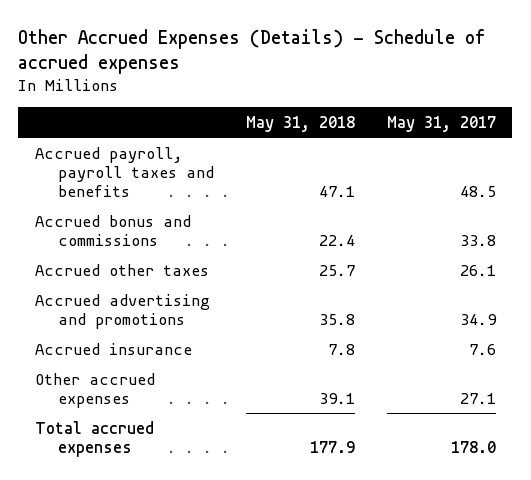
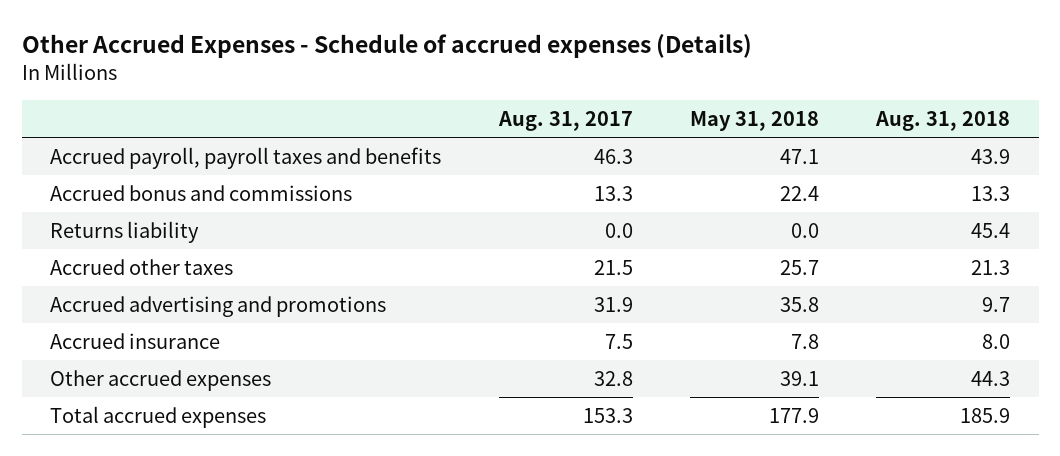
[18,28,487,75] Other Accrued Expenses (Details) - Schedule of accrued expenses -> [21,33,752,58] Other Accrued Expenses - Schedule of accrued expenses (Details)
[387,115,497,132] May 31, 2017 -> none
none -> [497,110,633,131] Aug. 31, 2017
none -> [875,110,1011,131] Aug. 31, 2018
none -> [50,221,200,244] Returns liability

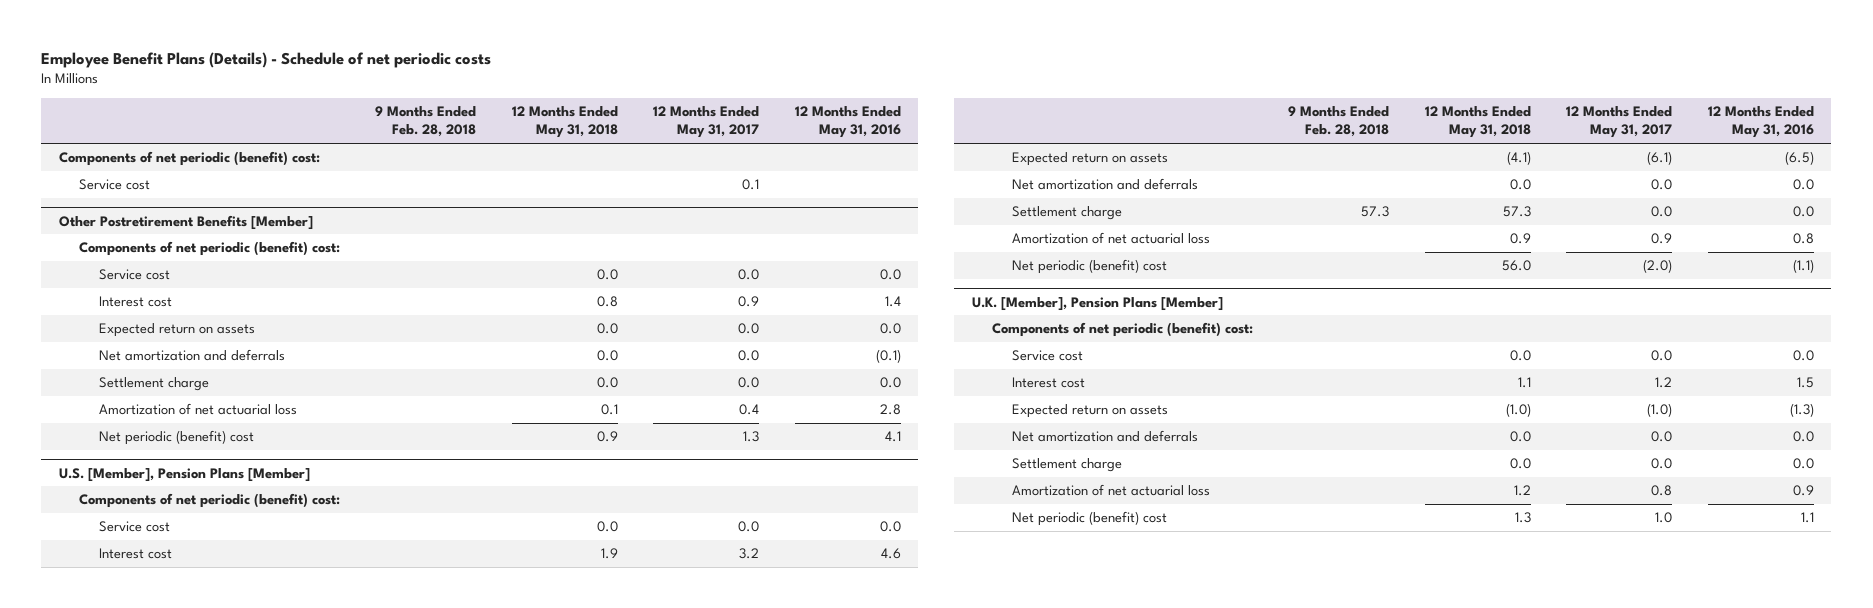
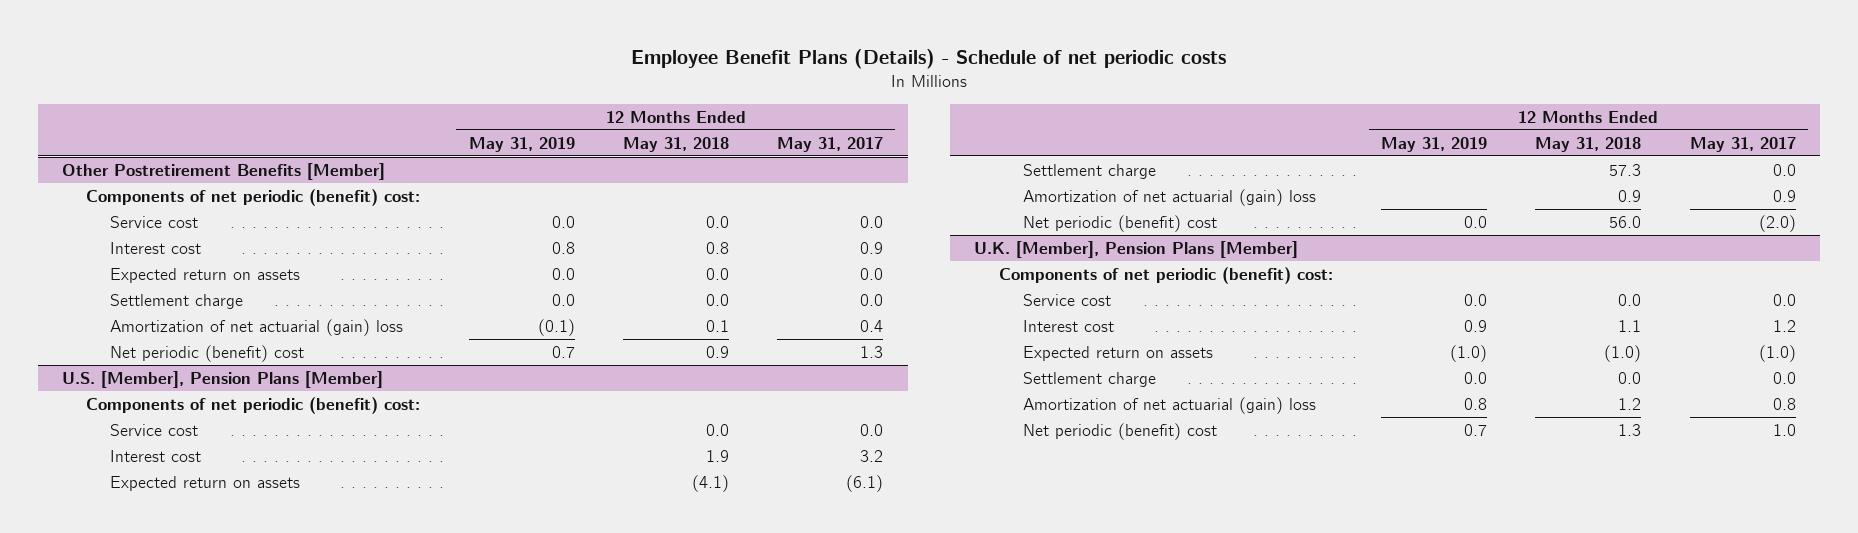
[375,106,477,138] 9 Months Ended Feb. 28, 2018 -> none
[794,106,901,139] 12 Months Ended May 31, 2016 -> none
none -> [468,136,575,152] May 31, 2019
[59,151,321,167] Components of net periodic (benefit) cost: -> none
[78,179,150,191] Service cost -> none
[98,349,285,362] Net amortization and deferrals -> none
[98,403,297,416] Amortization of net actuarial loss -> [110,318,404,336] Amortization of net actuarial (gain) loss
[1011,178,1198,191] Net amortization and deferrals -> none
[1011,232,1210,245] Amortization of net actuarial loss -> [1022,188,1316,206] Amortization of net actuarial (gain) loss
[1011,430,1198,443] Net amortization and deferrals -> none
[1011,484,1210,497] Amortization of net actuarial loss -> [1022,396,1316,414] Amortization of net actuarial (gain) loss

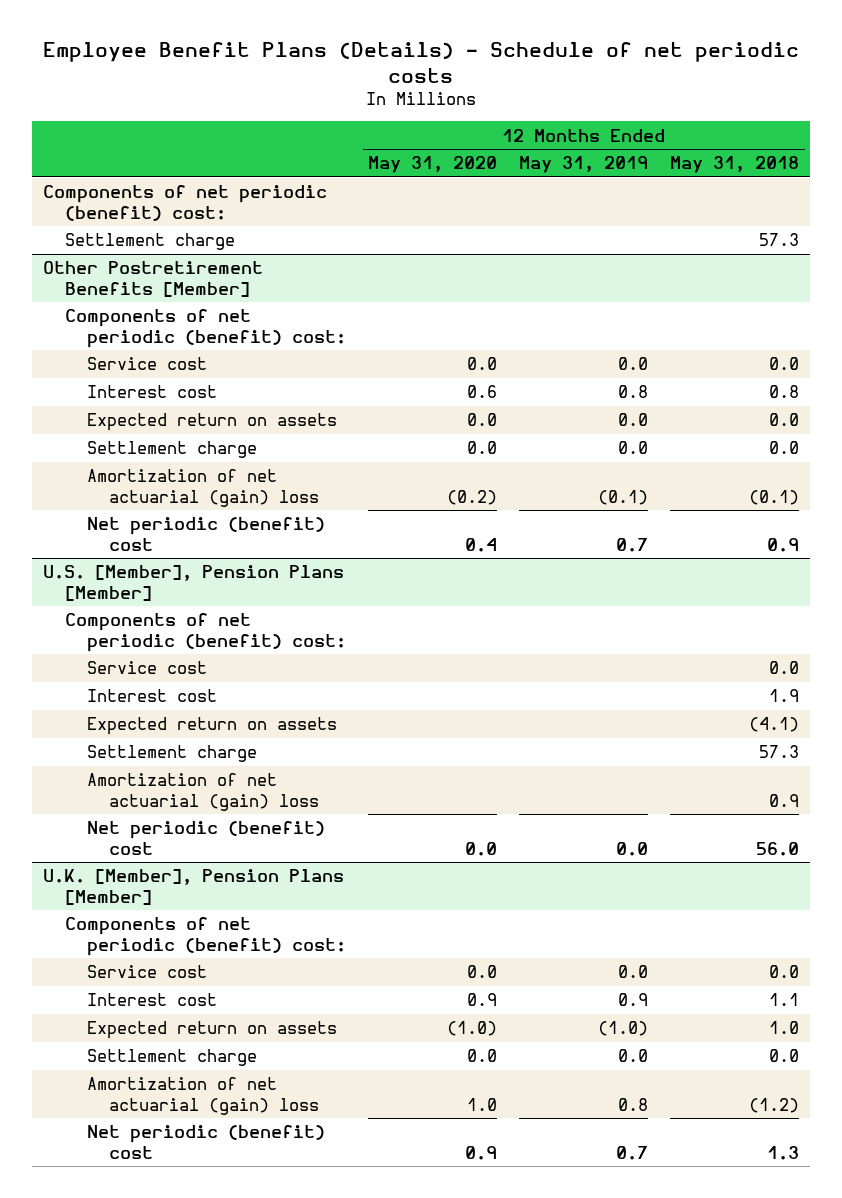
[777,136,884,152] May 31, 2017 -> none
none -> [368,156,498,174] May 31, 2020
none -> [42,185,327,221] Components of net periodic (benefit) cost:
none -> [64,233,235,251] Settlement charge
[705,319,729,332] 0.1 -> [749,489,800,505] (0.1)
[1604,344,1642,362] (1.0) -> [769,1021,800,1035] 1.0
[1618,397,1642,410] 1.2 -> [749,1097,800,1113] (1.2)

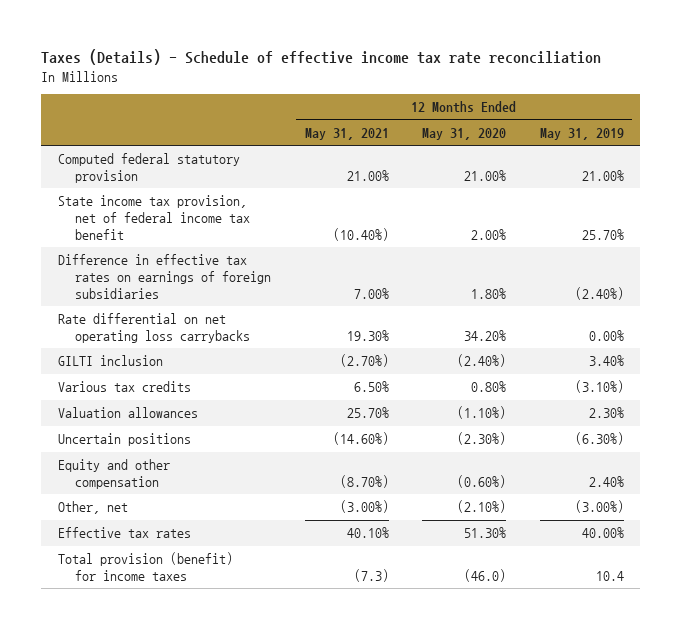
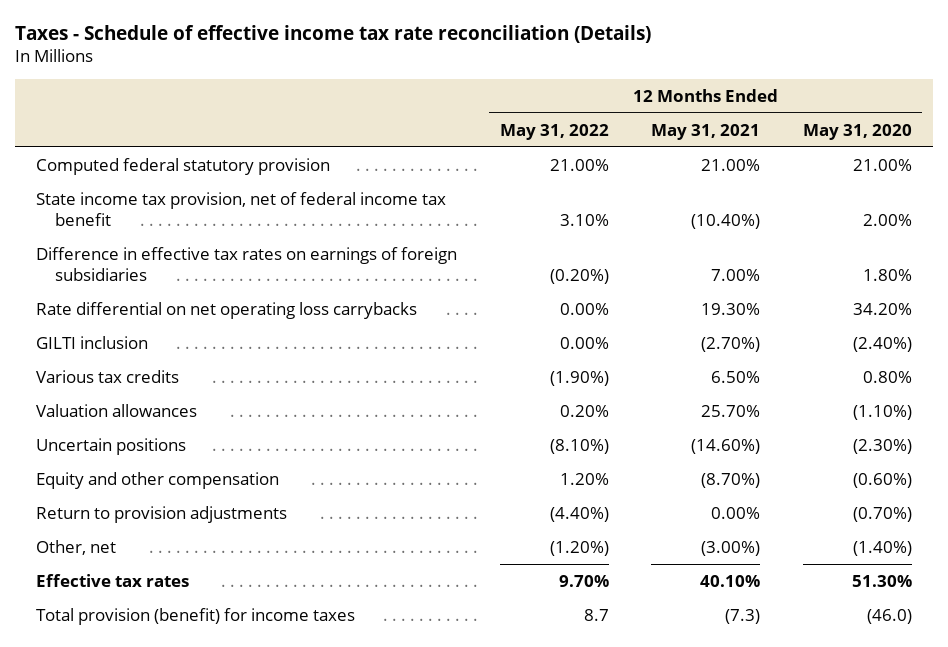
[40,49,601,66] Taxes (Details) - Schedule of effective income tax rate reconciliation -> [14,25,651,44] Taxes - Schedule of effective income tax rate reconciliation (Details)
[539,127,624,140] May 31, 2019 -> none
none -> [499,123,609,140] May 31, 2022
none -> [36,505,288,523] Return to provision adjustments
[457,500,507,514] (2.10%) -> [852,540,912,556] (1.40%)

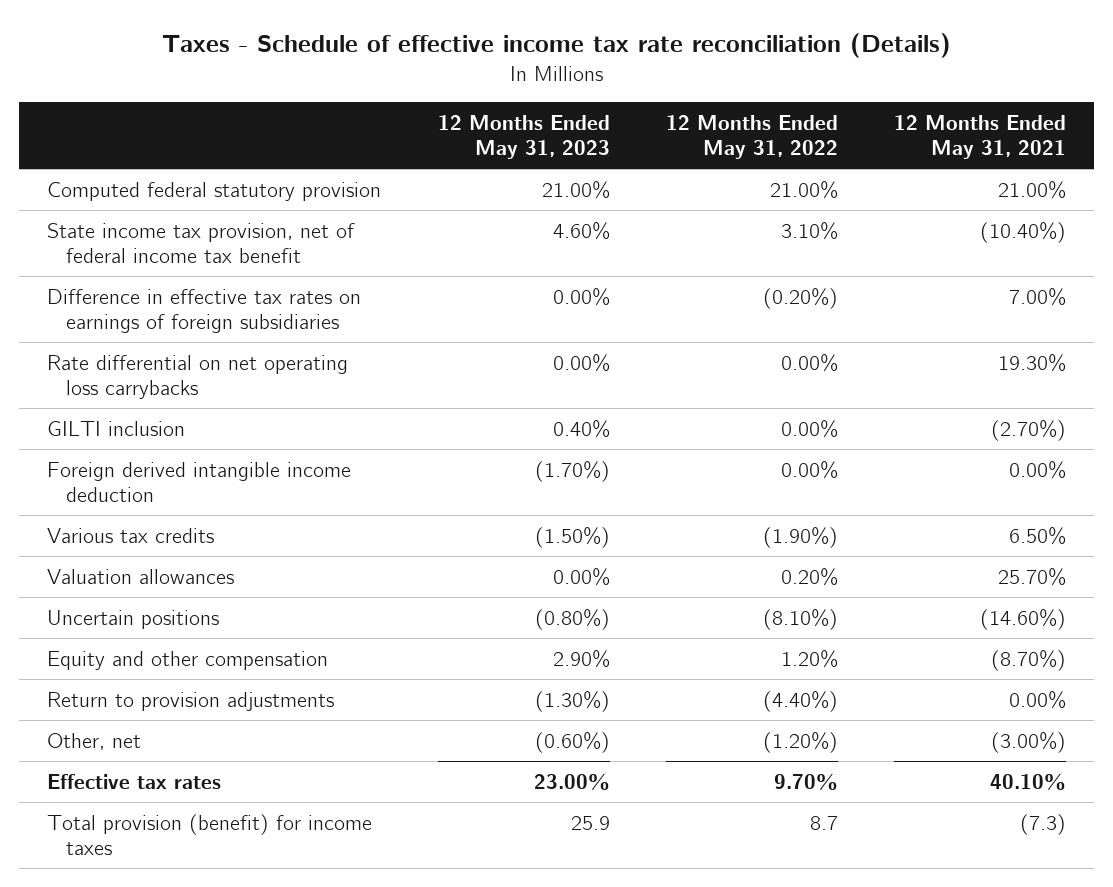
[802,123,912,140] May 31, 2020 -> none
none -> [437,114,610,159] 12 Months Ended May 31, 2023
none -> [47,461,352,503] Foreign derived intangible income deduction

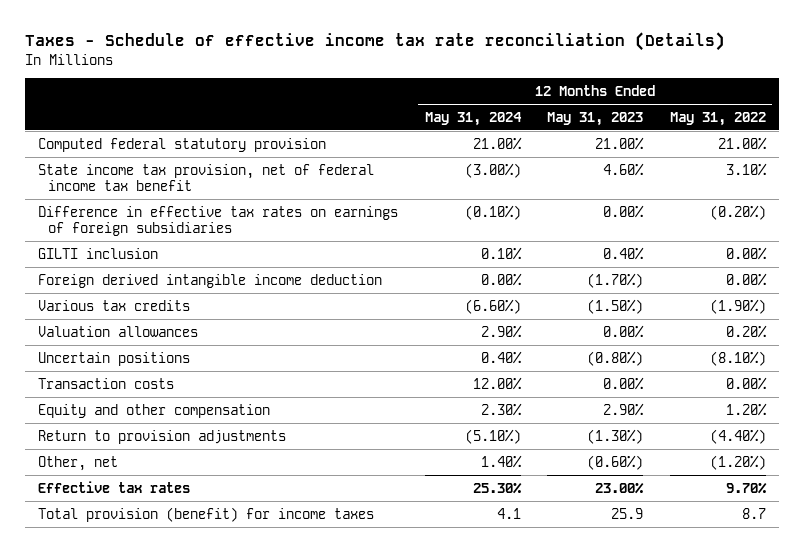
[894,114,1067,159] 12 Months Ended May 31, 2021 -> none
none -> [424,111,522,126] May 31, 2024
[47,354,349,400] Rate differential on net operating loss carrybacks -> none
none -> [38,377,175,389] Transaction costs

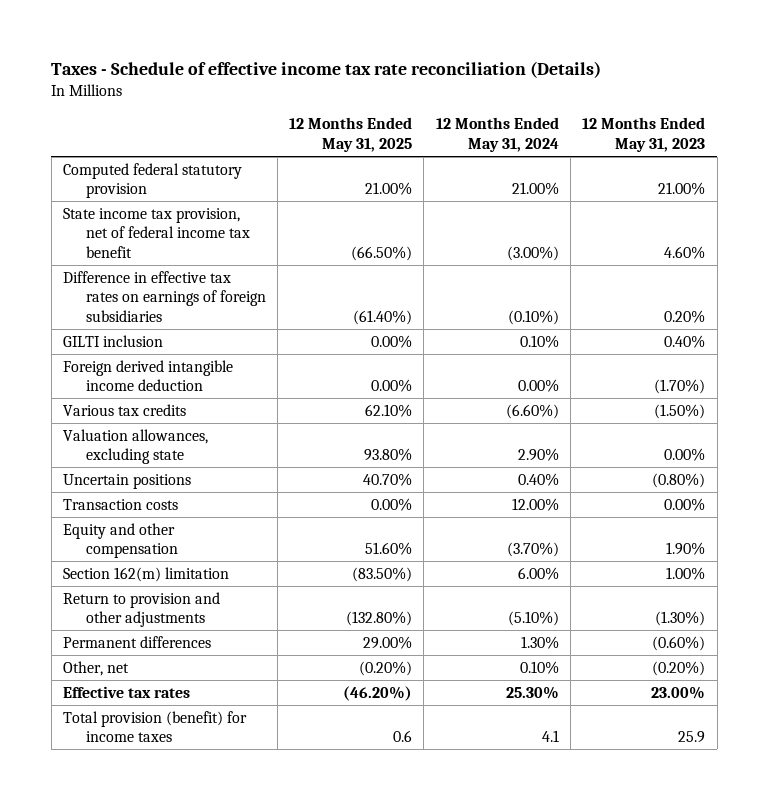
[669,111,766,126] May 31, 2022 -> none
none -> [289,117,413,152] 12 Months Ended May 31, 2025
[603,204,645,218] 0.00% -> [664,309,706,323] 0.20%
[38,325,199,337] Valuation allowances -> [62,428,208,465] Valuation allowances, excluding state
[480,402,522,416] 2.30% -> [506,542,559,558] (3.70%)
[603,402,645,416] 2.90% -> [666,542,706,556] 1.90%
none -> [62,566,229,582] Section 162(m) limitation
[38,429,287,444] Return to provision adjustments -> [62,591,220,628] Return to provision and other adjustments
none -> [62,635,211,648] Permanent differences
[480,454,522,468] 1.40% -> [519,660,559,674] 0.10%
[587,454,644,470] (0.60%) -> [652,660,706,676] (0.20%)

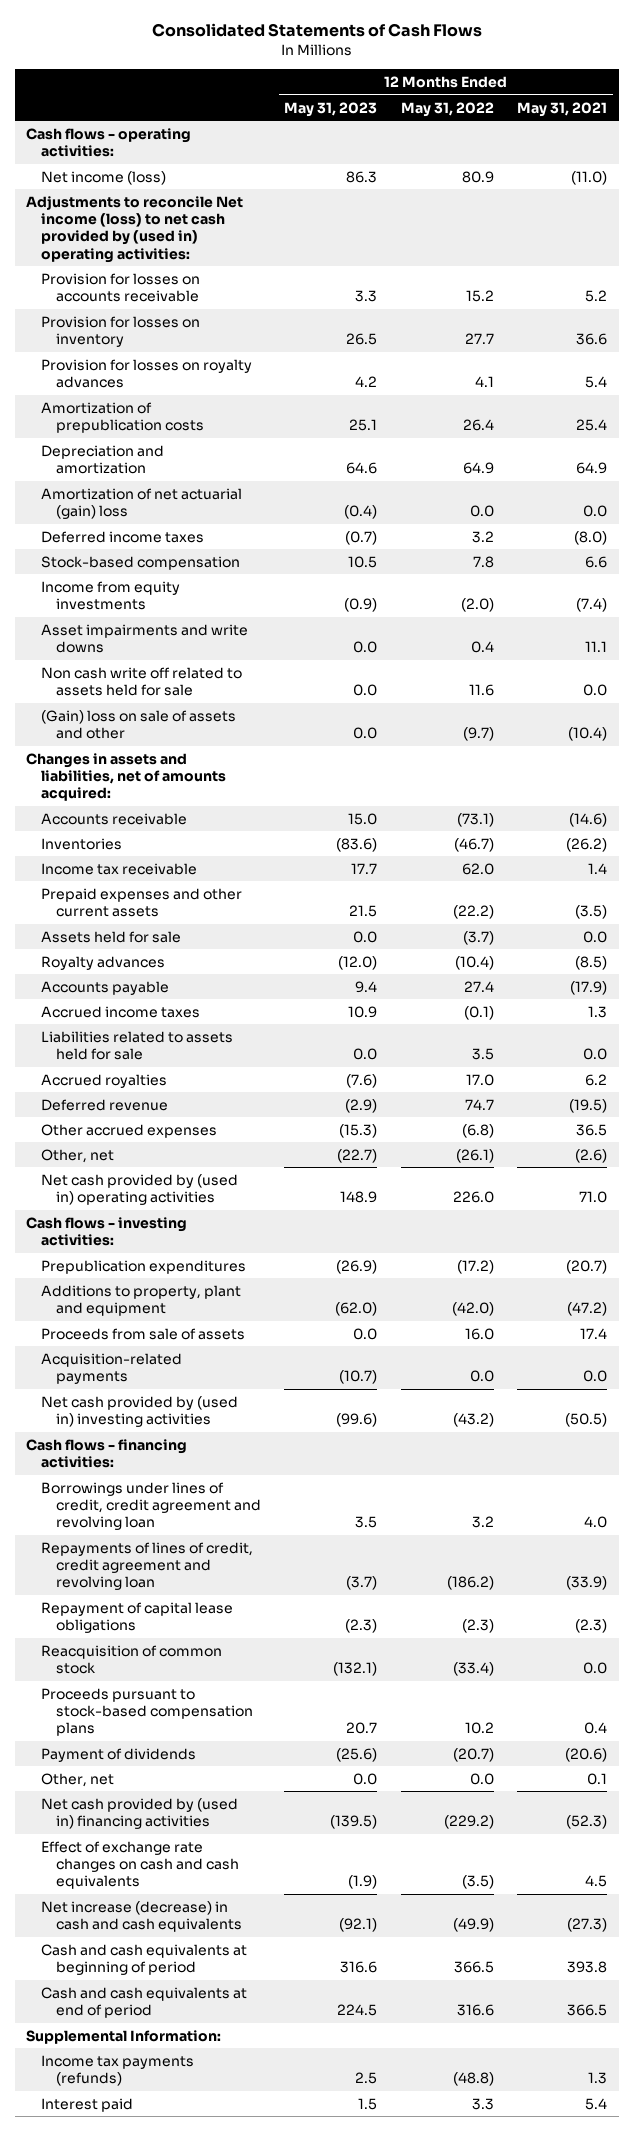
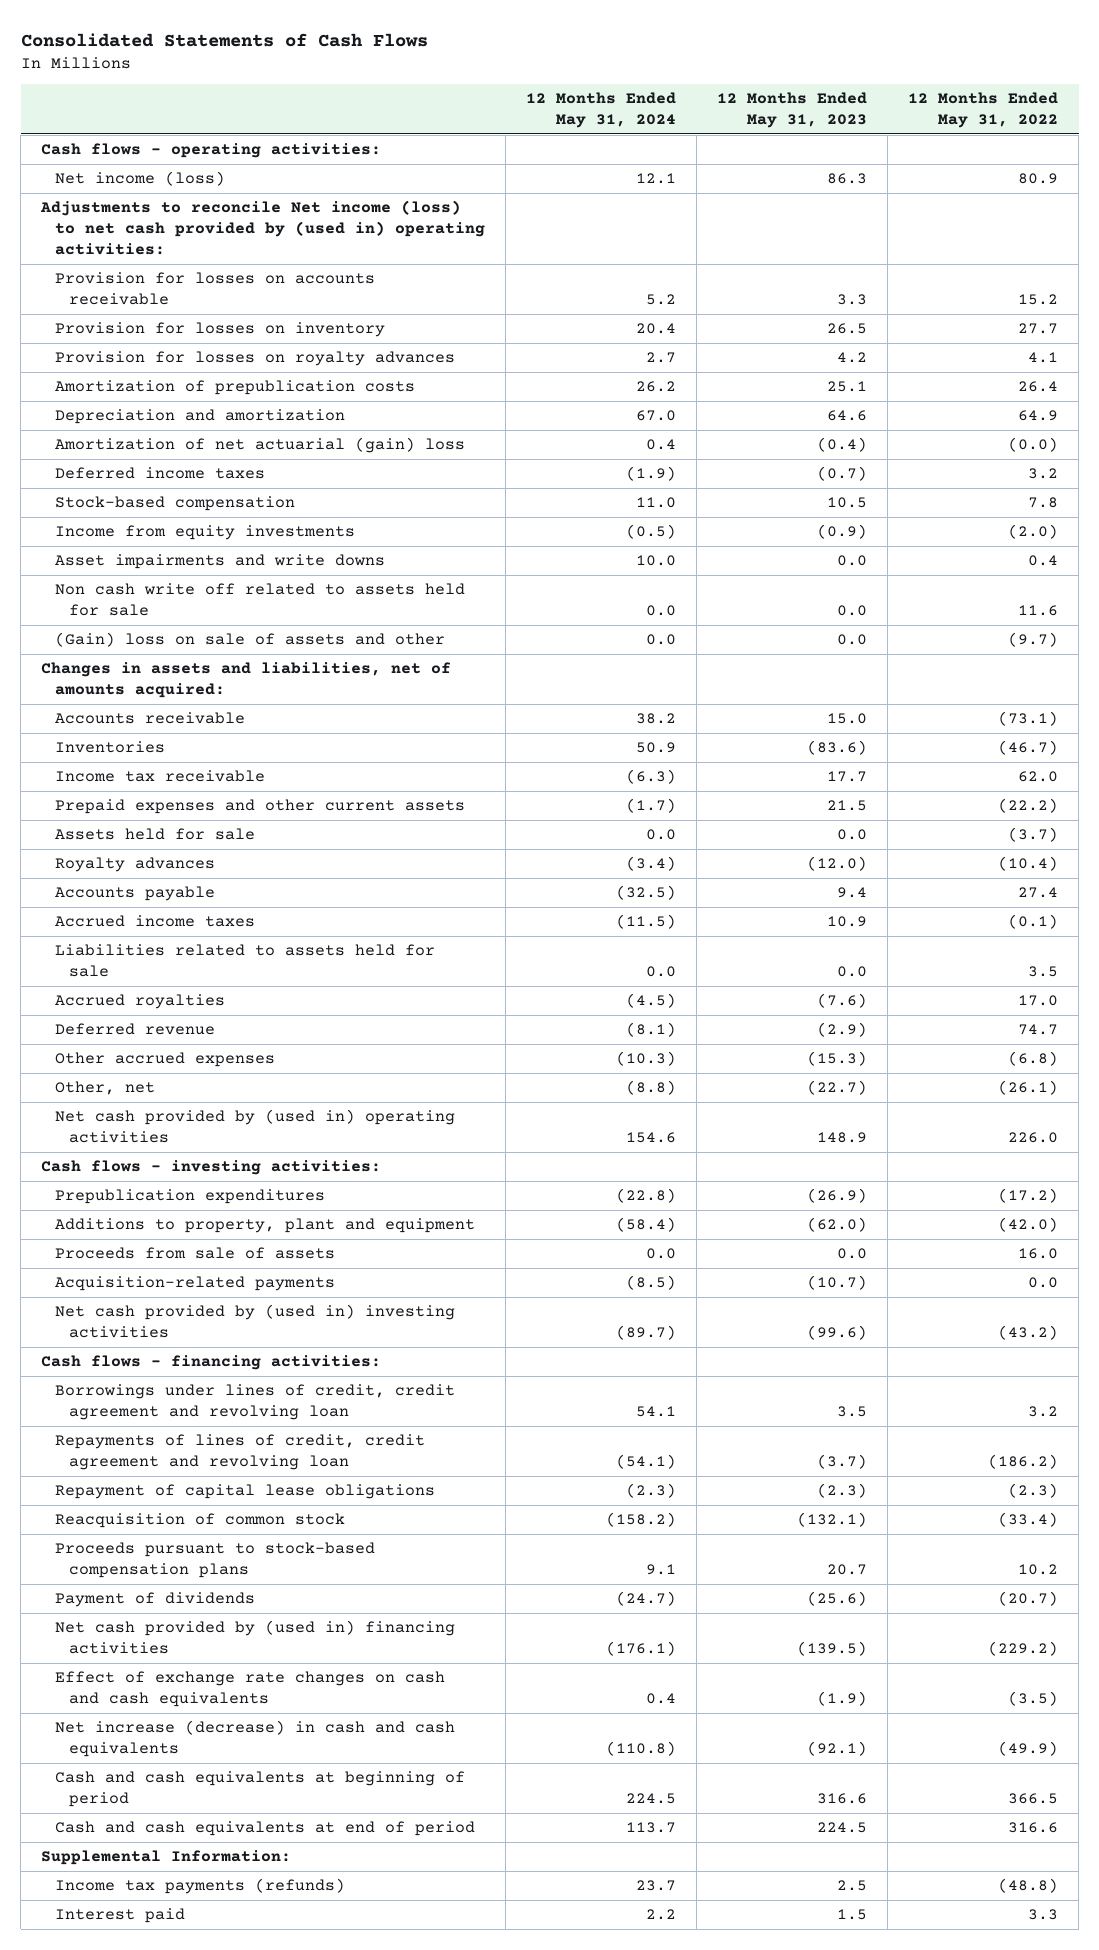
[517,101,608,117] May 31, 2021 -> none
none -> [526,92,677,129] 12 Months Ended May 31, 2024
[469,505,494,518] 0.0 -> [1008,437,1059,453] (0.0)
[41,1772,115,1787] Other, net -> none

